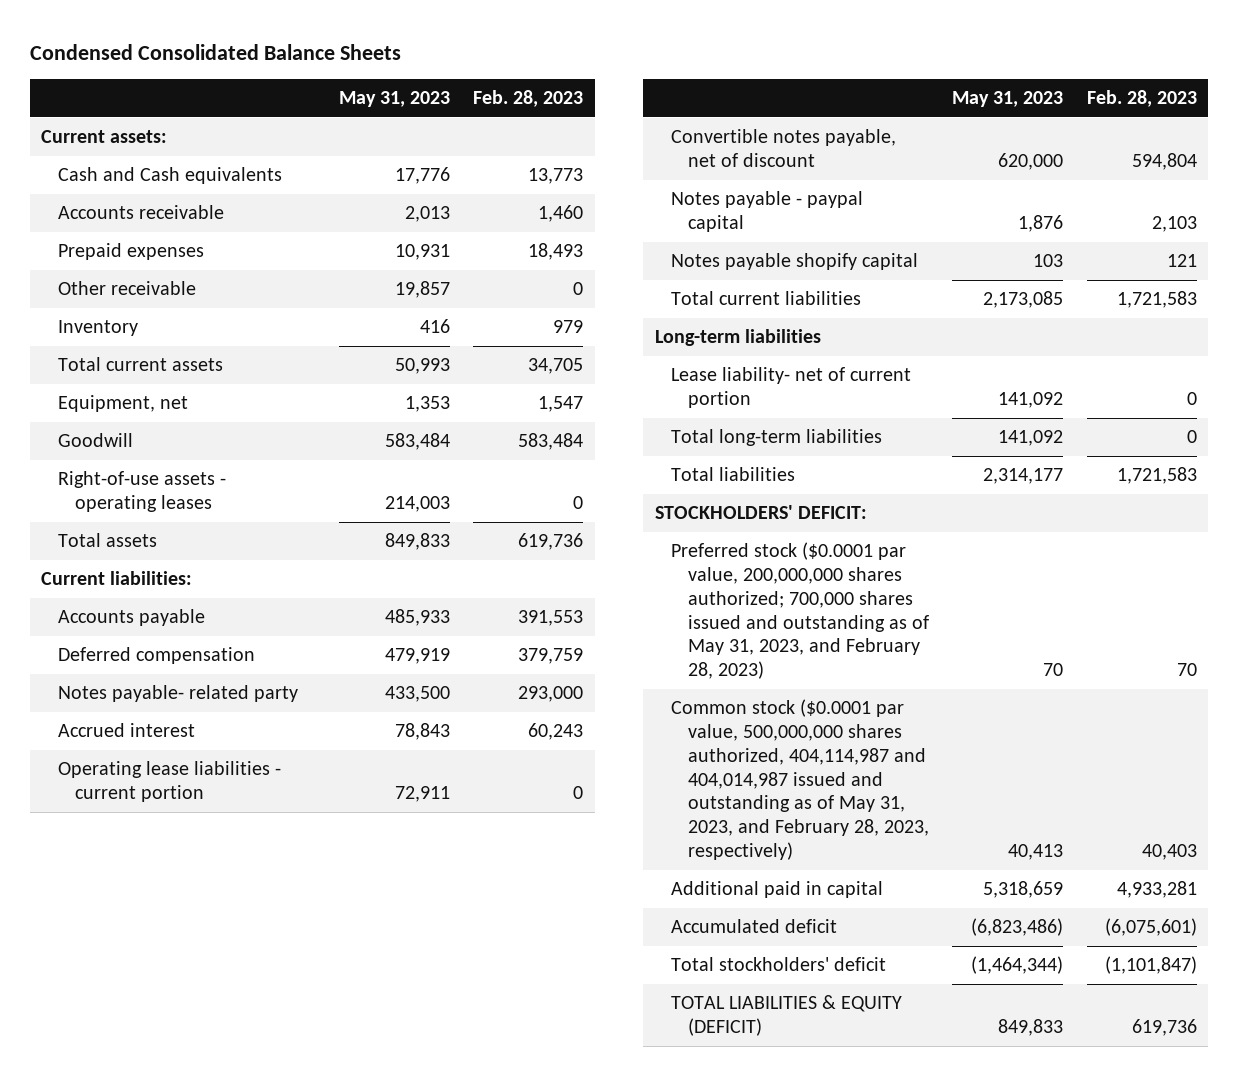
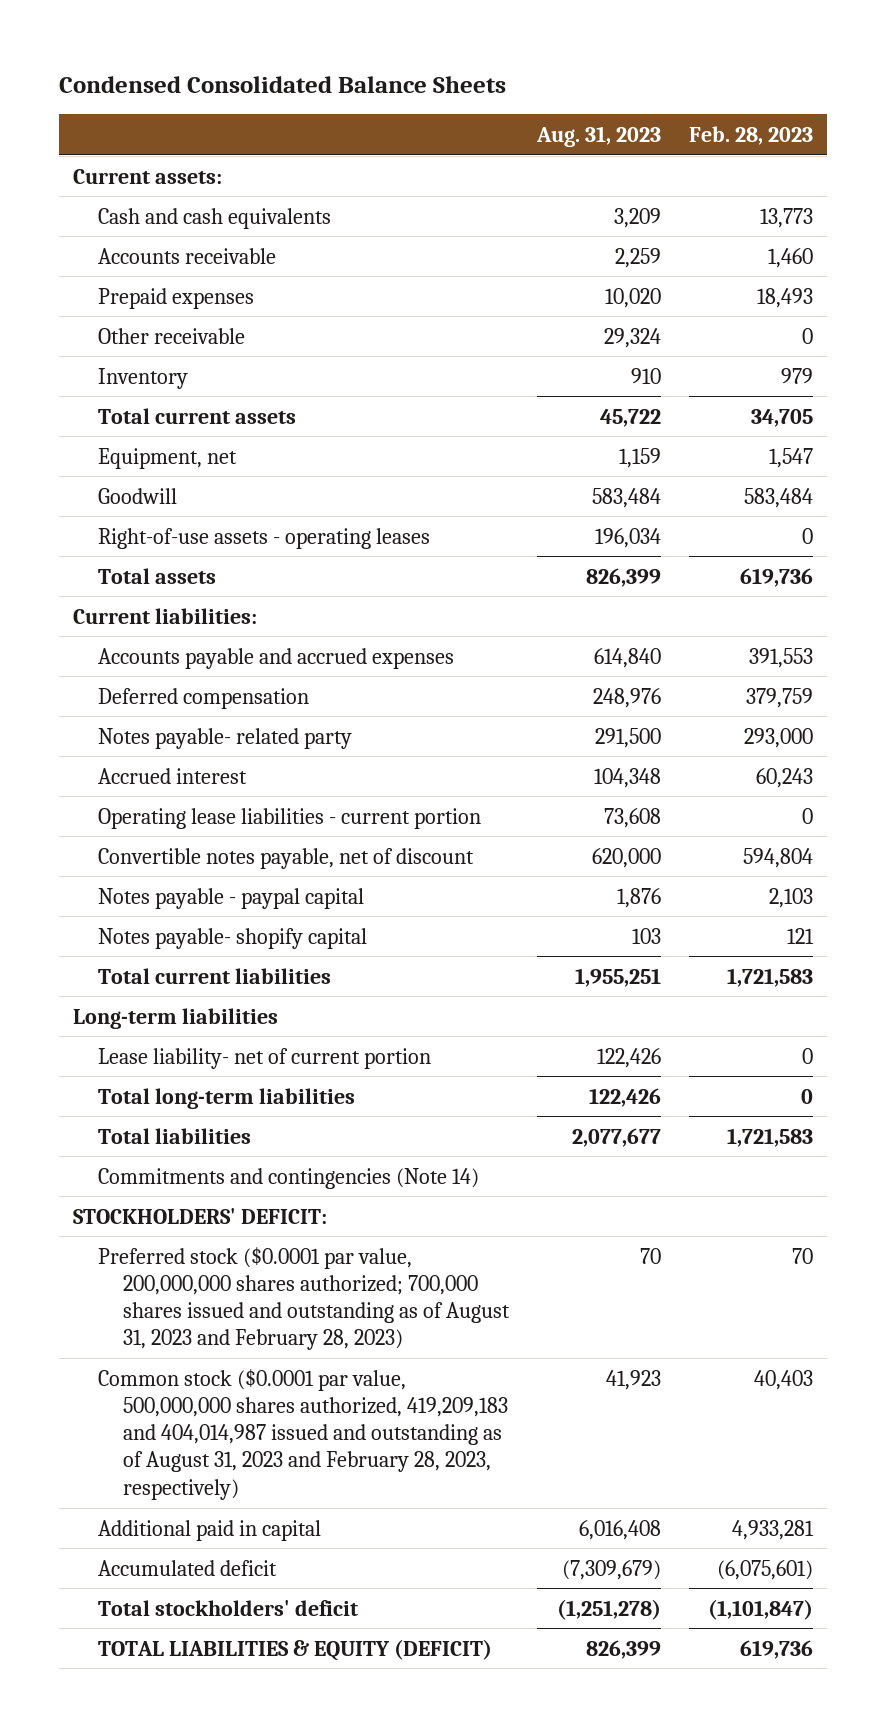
[338,91,450,108] May 31, 2023 -> none
none -> [536,125,662,147] Aug. 31, 2023
[57,167,282,185] Cash and Cash equivalents -> [98,207,332,229] Cash and cash equivalents
[57,609,205,627] Accounts payable -> [98,647,455,669] Accounts payable and accrued expenses
[671,253,919,271] Notes payable shopify capital -> [98,927,368,949] Notes payable- shopify capital
none -> [98,1167,480,1189] Commitments and contingencies (Note 14)
[671,542,930,680] Preferred stock ($0.0001 par value, 200,000,000 shares authorized; 700,000 shares issued and outstanding as of May 31, 2023, and February 28, 2023) -> [98,1246,511,1351] Preferred stock ($0.0001 par value, 200,000,000 shares authorized; 700,000 shares issued and outstanding as of August 31, 2023 and February 28, 2023)
[671,699,930,860] Common stock ($0.0001 par value, 500,000,000 shares authorized, 404,114,987 and 404,014,987 issued and outstanding as of May 31, 2023, and February 28, 2023, respectively) -> [98,1368,509,1500] Common stock ($0.0001 par value, 500,000,000 shares authorized, 419,209,183 and 404,014,987 issued and outstanding as of August 31, 2023 and February 28, 2023, respectively)

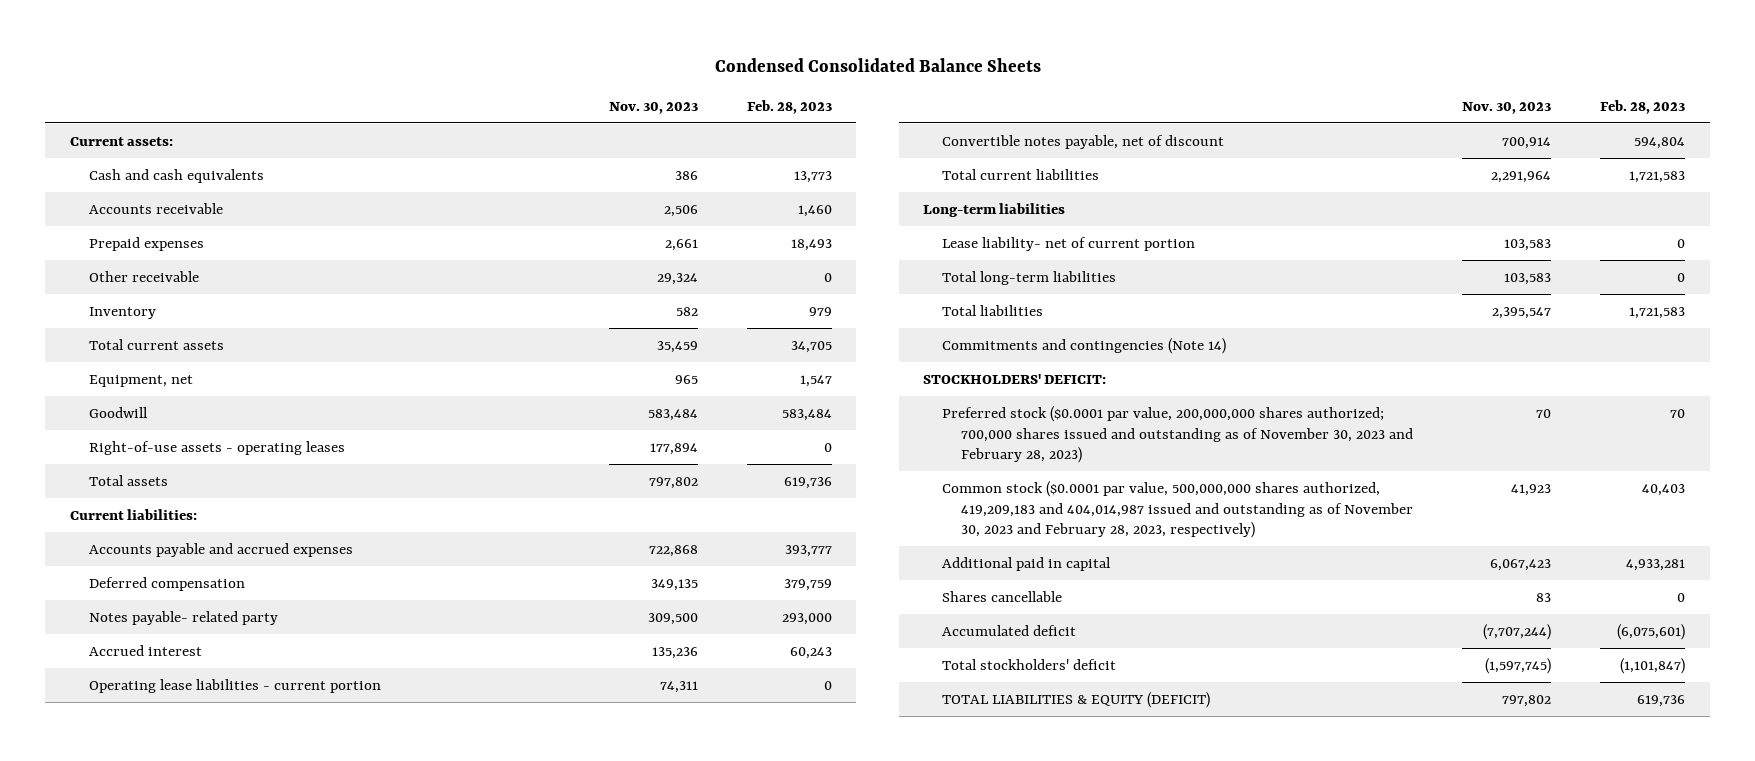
[536,125,662,147] Aug. 31, 2023 -> none
none -> [608,101,698,114] Nov. 30, 2023
[749,647,814,668] 391,553 -> [784,544,832,557] 393,777
[98,887,365,909] Notes payable - paypal capital -> none
[98,927,368,949] Notes payable- shopify capital -> none
[98,1246,511,1351] Preferred stock ($0.0001 par value, 200,000,000 shares authorized; 700,000 shares issued and outstanding as of August 31, 2023 and February 28, 2023) -> [942,405,1414,464] Preferred stock ($0.0001 par value, 200,000,000 shares authorized; 700,000 shares issued and outstanding as of November 30, 2023 and February 28, 2023)
[98,1368,509,1500] Common stock ($0.0001 par value, 500,000,000 shares authorized, 419,209,183 and 404,014,987 issued and outstanding as of August 31, 2023 and February 28, 2023, respectively) -> [942,480,1414,539] Common stock ($0.0001 par value, 500,000,000 shares authorized, 419,209,183 and 404,014,987 issued and outstanding as of November 30, 2023 and February 28, 2023, respectively)
none -> [942,590,1063,602] Shares cancellable

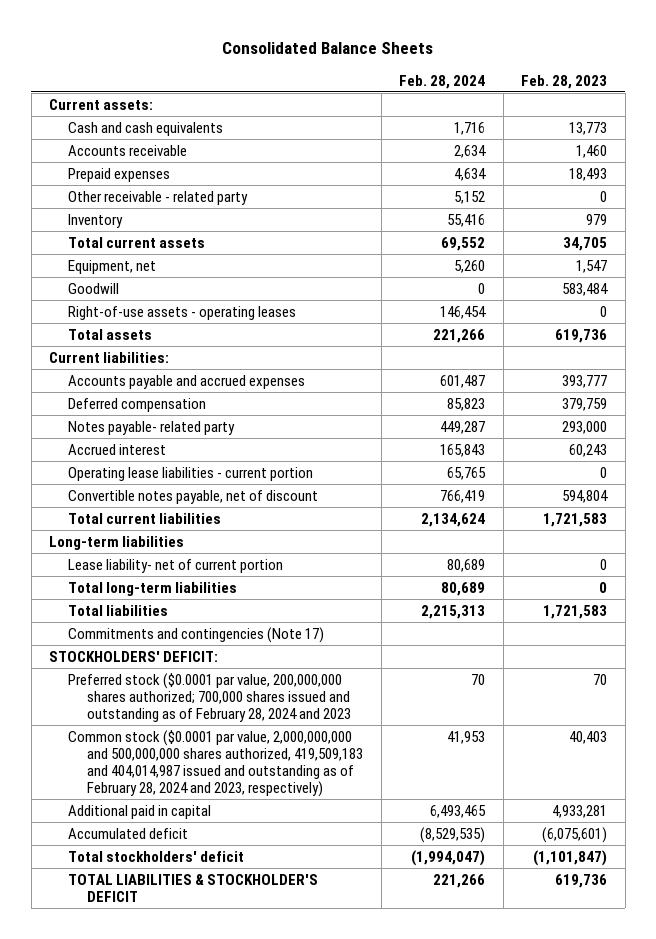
[714,58,1041,73] Condensed Consolidated Balance Sheets -> [222,42,434,55] Consolidated Balance Sheets
[608,101,698,114] Nov. 30, 2023 -> none
none -> [399,74,486,89] Feb. 28, 2024
[88,270,199,282] Other receivable -> [68,190,249,205] Other receivable - related party
[942,337,1227,354] Commitments and contingencies (Note 14) -> [68,626,325,643] Commitments and contingencies (Note 17)
[942,405,1414,464] Preferred stock ($0.0001 par value, 200,000,000 shares authorized; 700,000 shares issued and outstanding as of November 30, 2023 and February 28, 2023) -> [68,672,352,723] Preferred stock ($0.0001 par value, 200,000,000 shares authorized; 700,000 shares issued and outstanding as of February 28, 2024 and 2023
[942,480,1414,539] Common stock ($0.0001 par value, 500,000,000 shares authorized, 419,209,183 and 404,014,987 issued and outstanding as of November 30, 2023 and February 28, 2023, respectively) -> [68,729,364,798] Common stock ($0.0001 par value, 2,000,000,000 and 500,000,000 shares authorized, 419,509,183 and 404,014,987 issued and outstanding as of February 28, 2024 and 2023, respectively)
[942,590,1063,602] Shares cancellable -> none
[942,691,1211,708] TOTAL LIABILITIES & EQUITY (DEFICIT) -> [68,873,319,902] TOTAL LIABILITIES & STOCKHOLDER'S DEFICIT

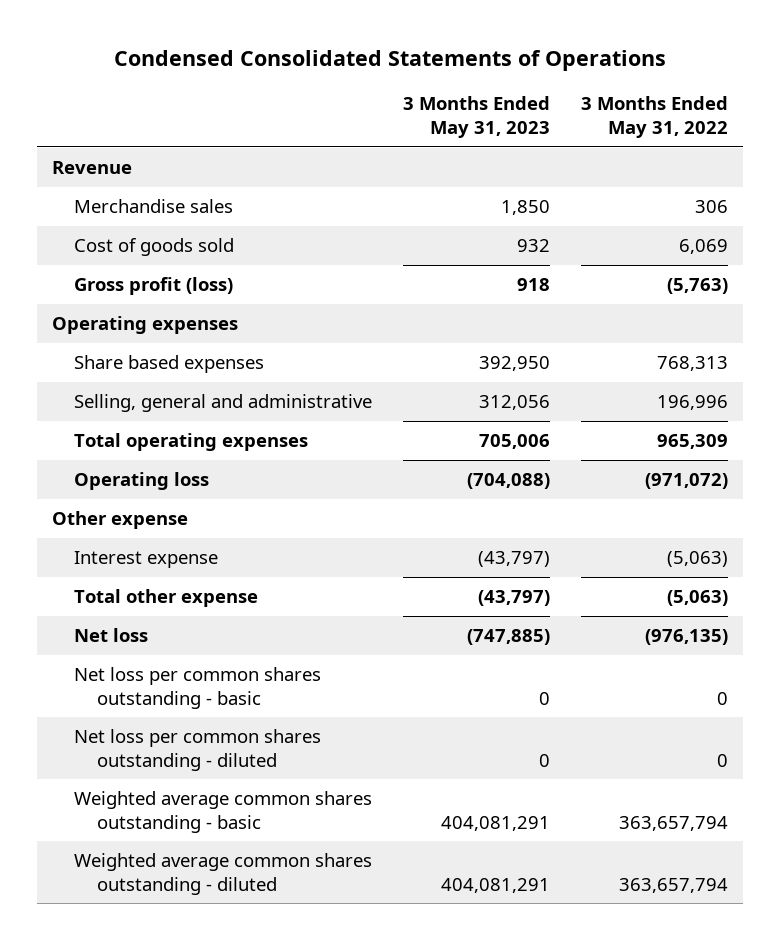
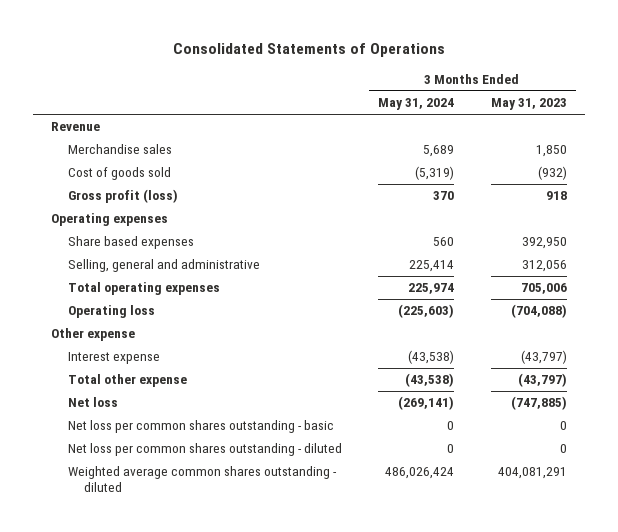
[113,49,666,71] Condensed Consolidated Statements of Operations -> [173,42,446,57] Consolidated Statements of Operations
[580,96,728,139] 3 Months Ended May 31, 2022 -> none
none -> [378,98,455,111] May 31, 2024
[517,238,551,252] 932 -> [537,166,567,181] (932)
[74,790,373,833] Weighted average common shares outstanding - basic -> none

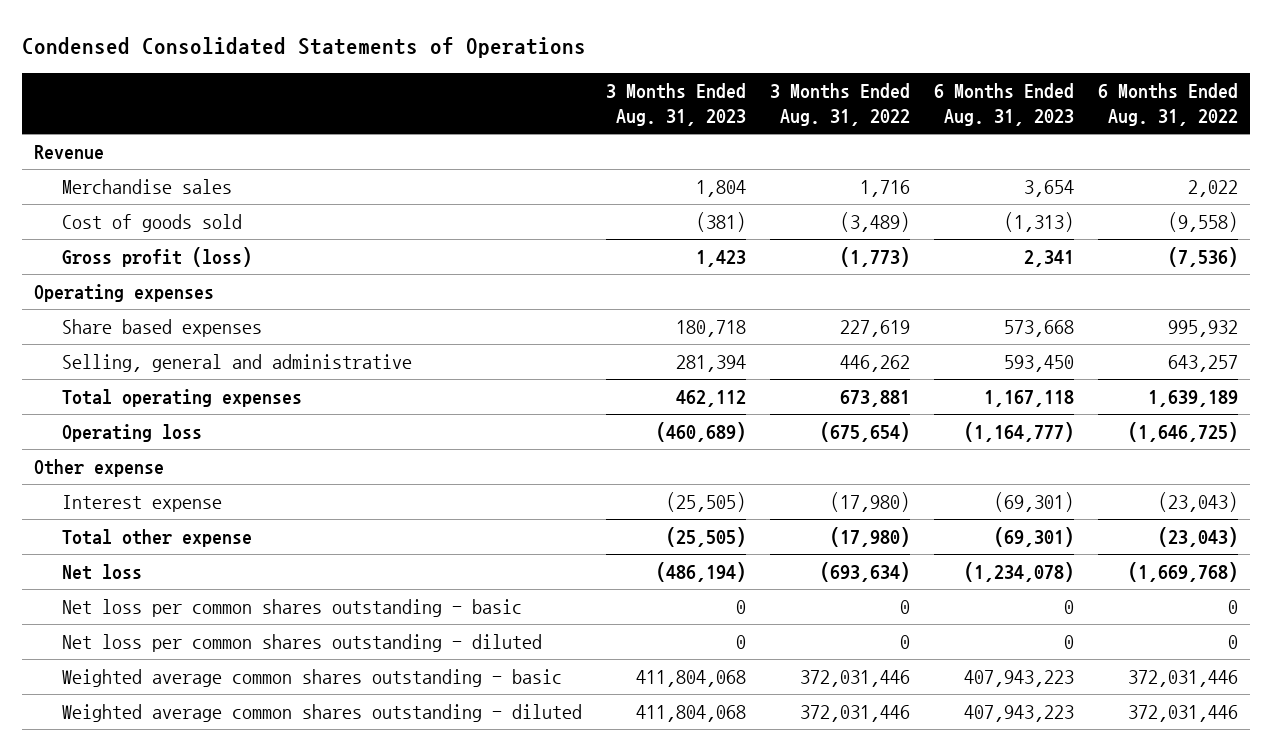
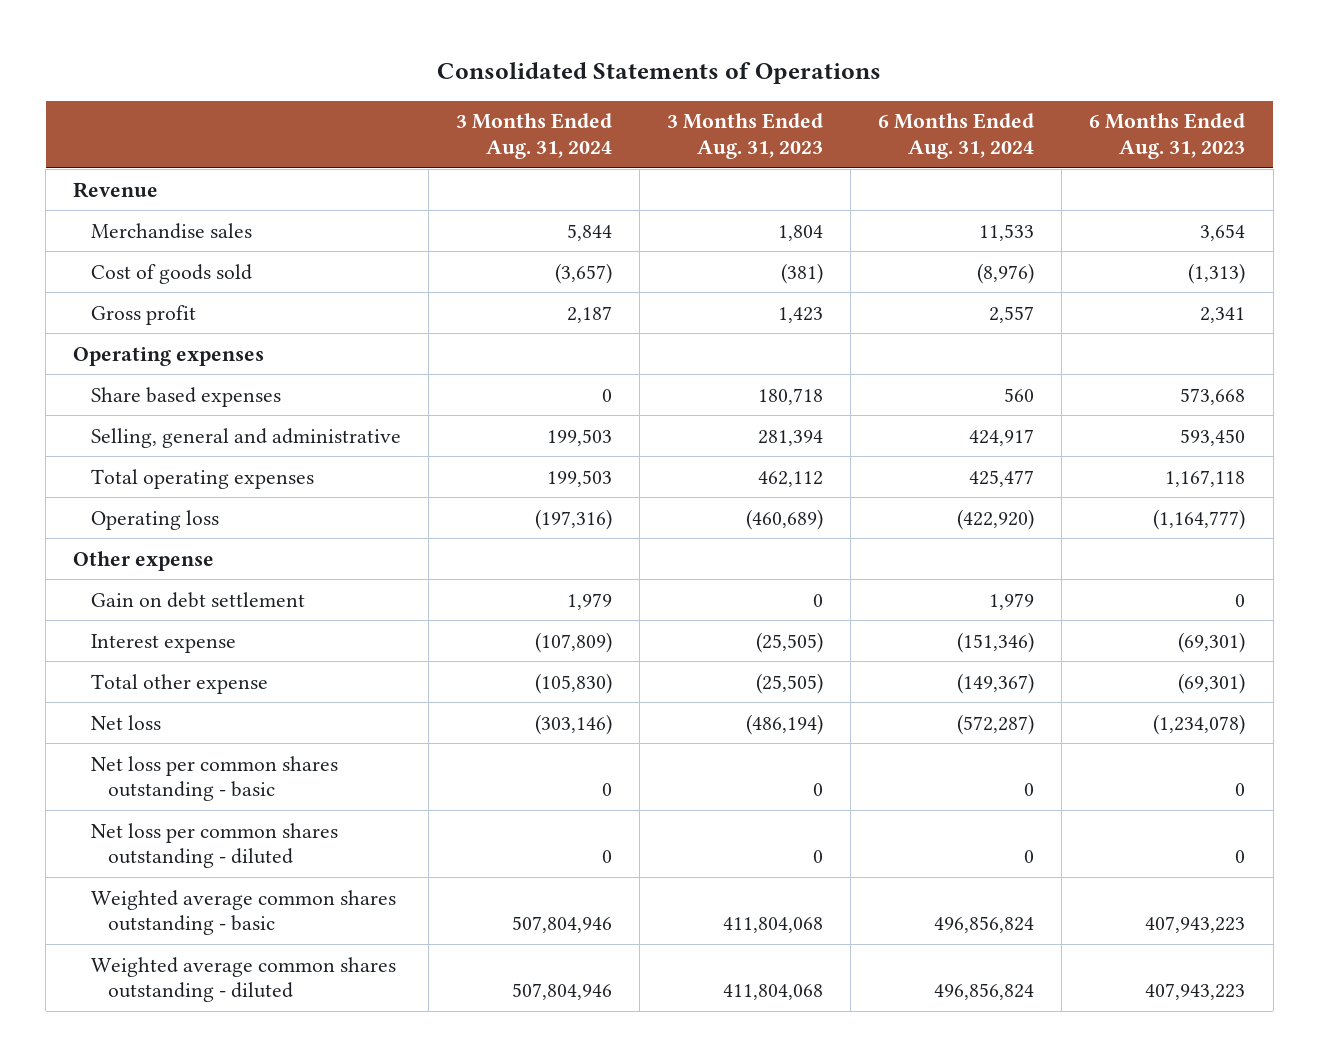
[22,36,587,58] Condensed Consolidated Statements of Operations -> [437,62,882,85] Consolidated Statements of Operations
[770,82,911,127] 3 Months Ended Aug. 31, 2022 -> none
[1097,82,1238,127] 6 Months Ended Aug. 31, 2022 -> none
none -> [456,113,613,160] 3 Months Ended Aug. 31, 2024
none -> [878,113,1035,160] 6 Months Ended Aug. 31, 2024
[62,246,253,267] Gross profit (loss) -> [90,304,196,325] Gross profit
none -> [90,591,305,608] Gain on debt settlement

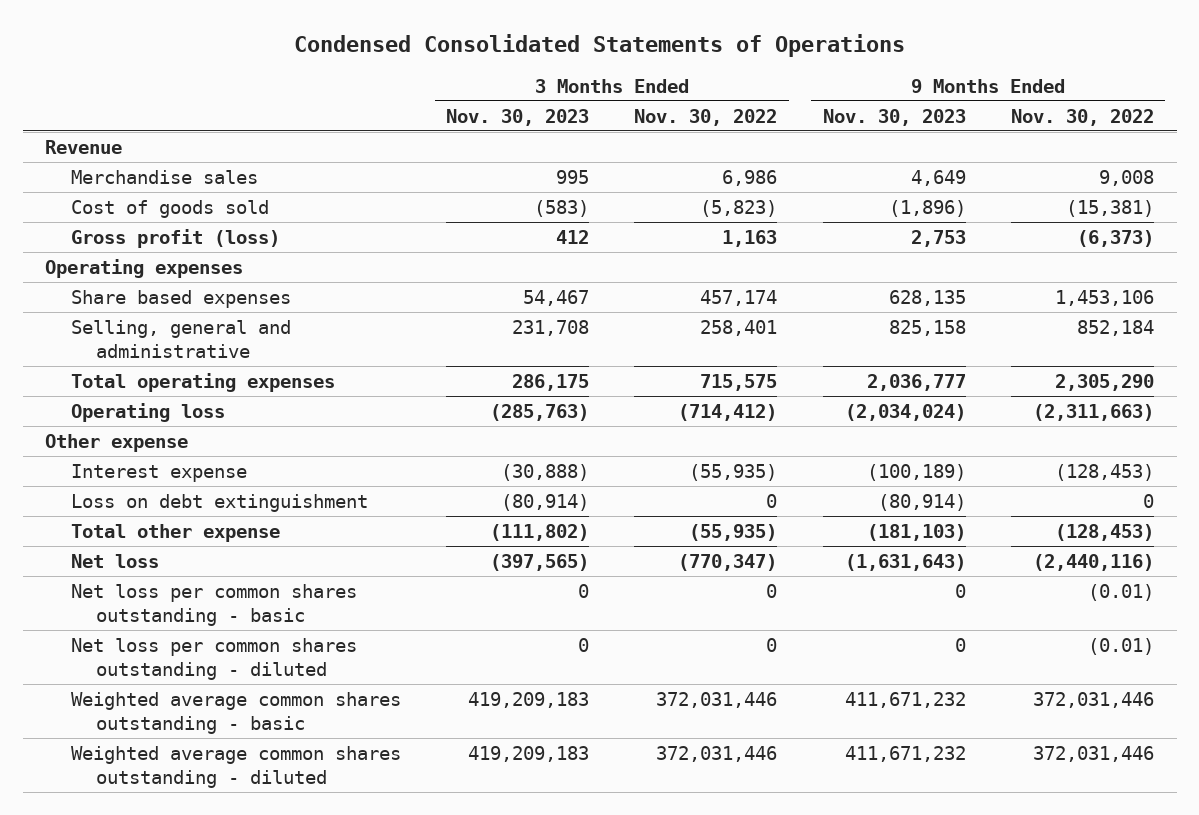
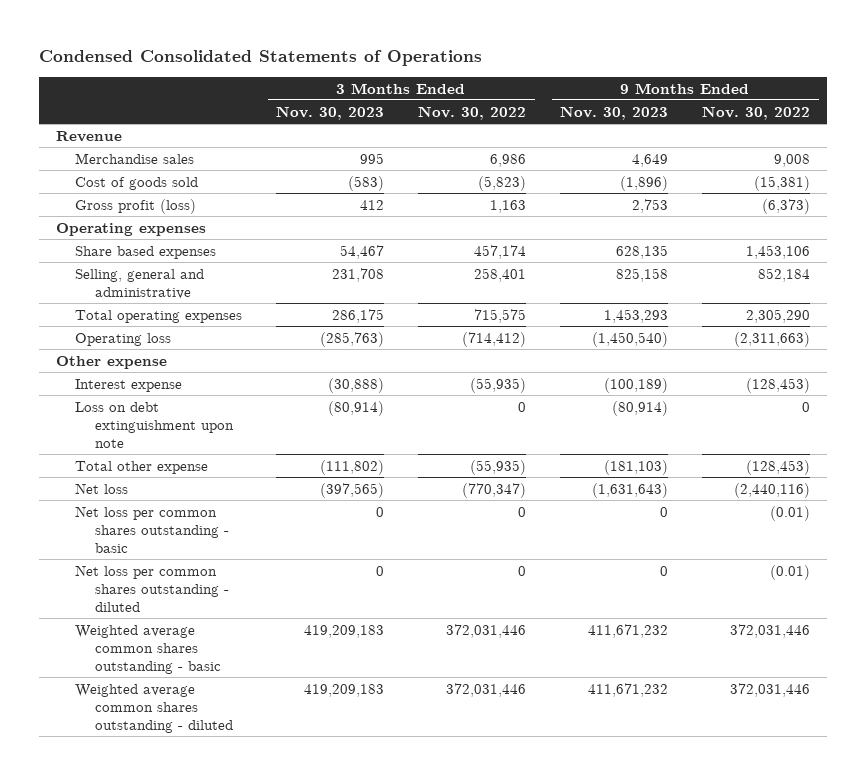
[866,373,966,391] 2,036,777 -> [604,308,669,323] 1,453,293
[844,403,966,421] (2,034,024) -> [592,331,669,347] (1,450,540)
[70,493,368,512] Loss on debt extinguishment -> [75,401,234,448] Loss on debt extinguishment upon note

